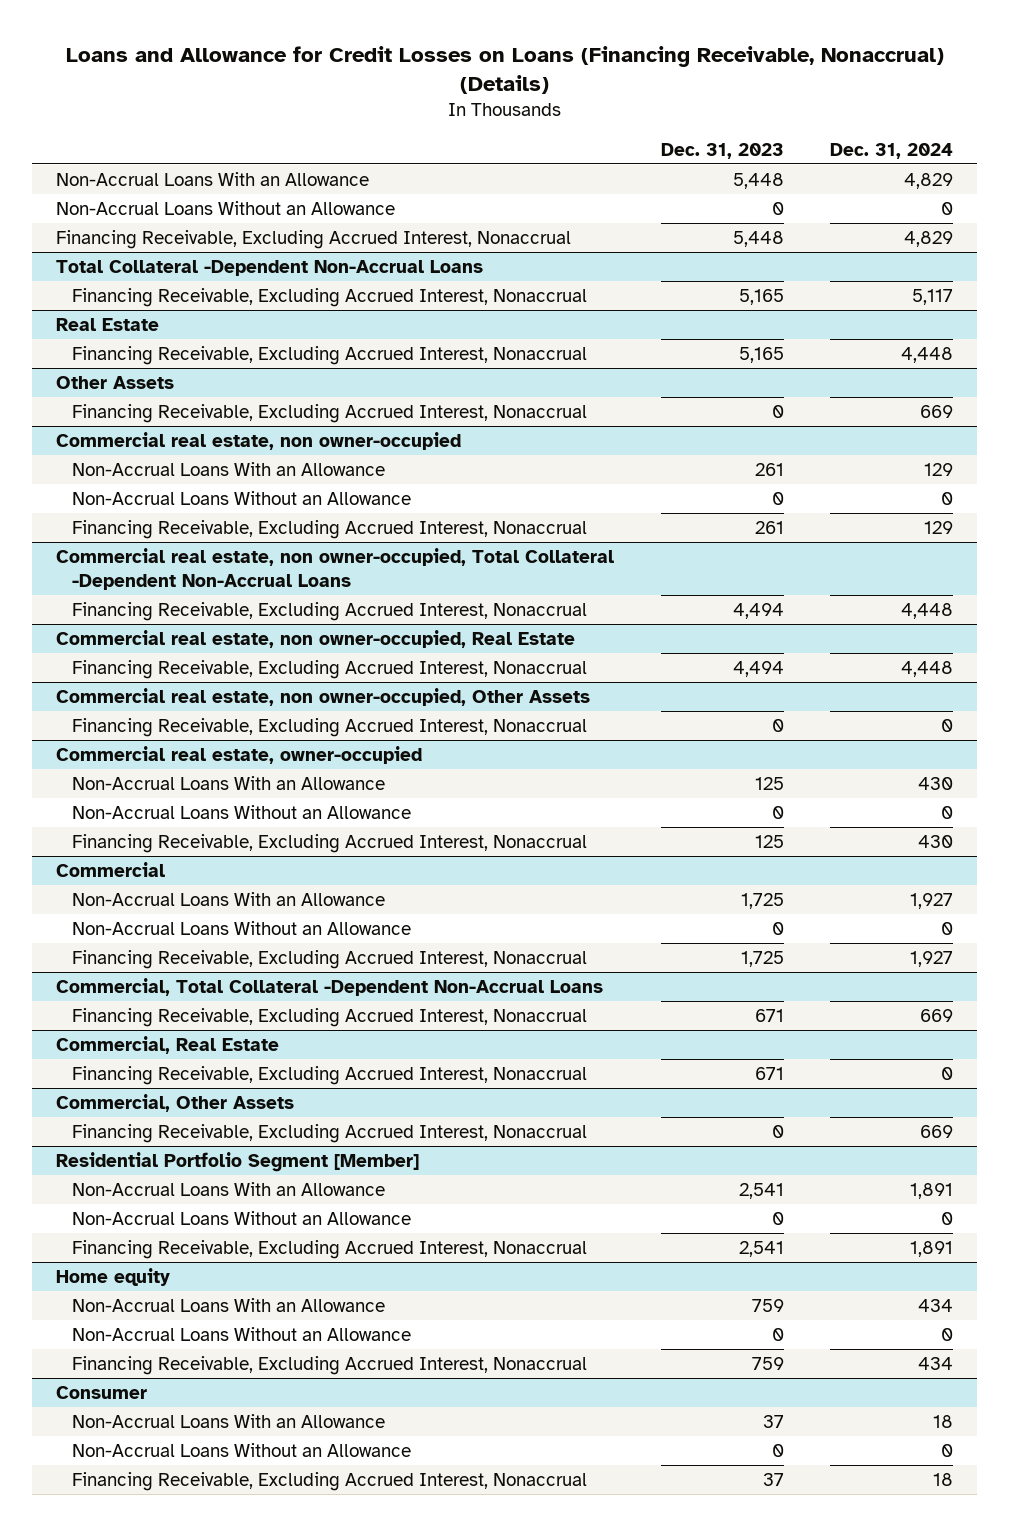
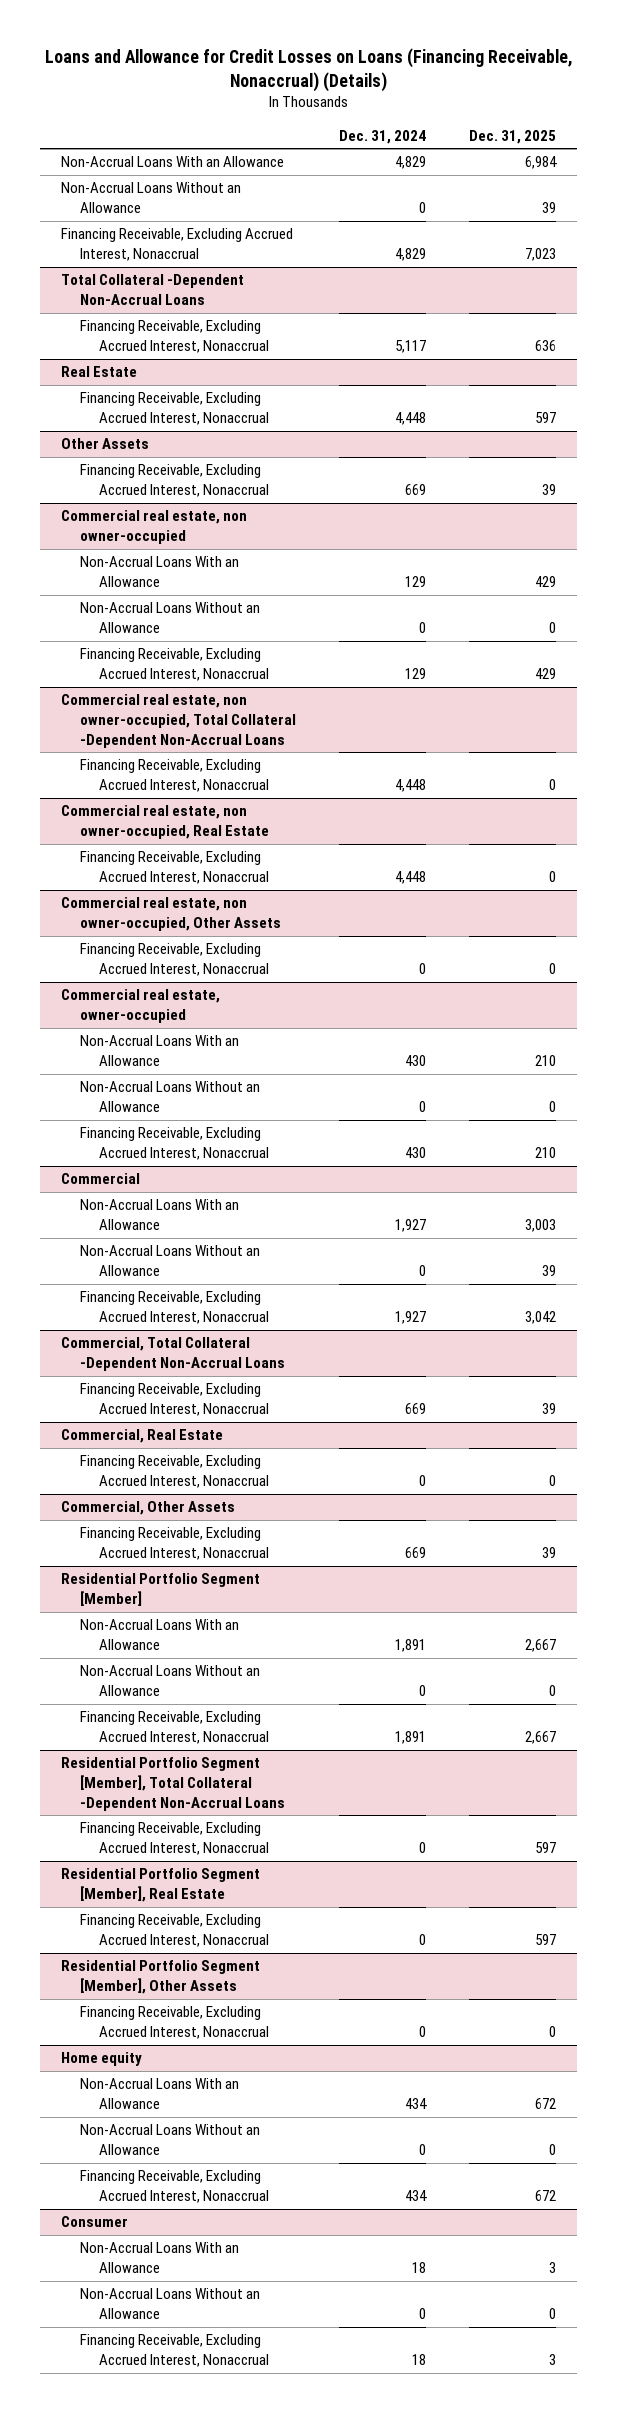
[660,142,784,159] Dec. 31, 2023 -> none
none -> [468,129,556,144] Dec. 31, 2025
none -> [61,1757,286,1811] Residential Portfolio Segment [Member], Total Collateral -Dependent Non-Accrual Loans
none -> [80,1822,270,1855] Financing Receivable, Excluding Accrued Interest, Nonaccrual
none -> [61,1868,261,1902] Residential Portfolio Segment [Member], Real Estate
none -> [80,1914,270,1947] Financing Receivable, Excluding Accrued Interest, Nonaccrual
none -> [61,1960,261,1994] Residential Portfolio Segment [Member], Other Assets
none -> [80,2006,270,2039] Financing Receivable, Excluding Accrued Interest, Nonaccrual

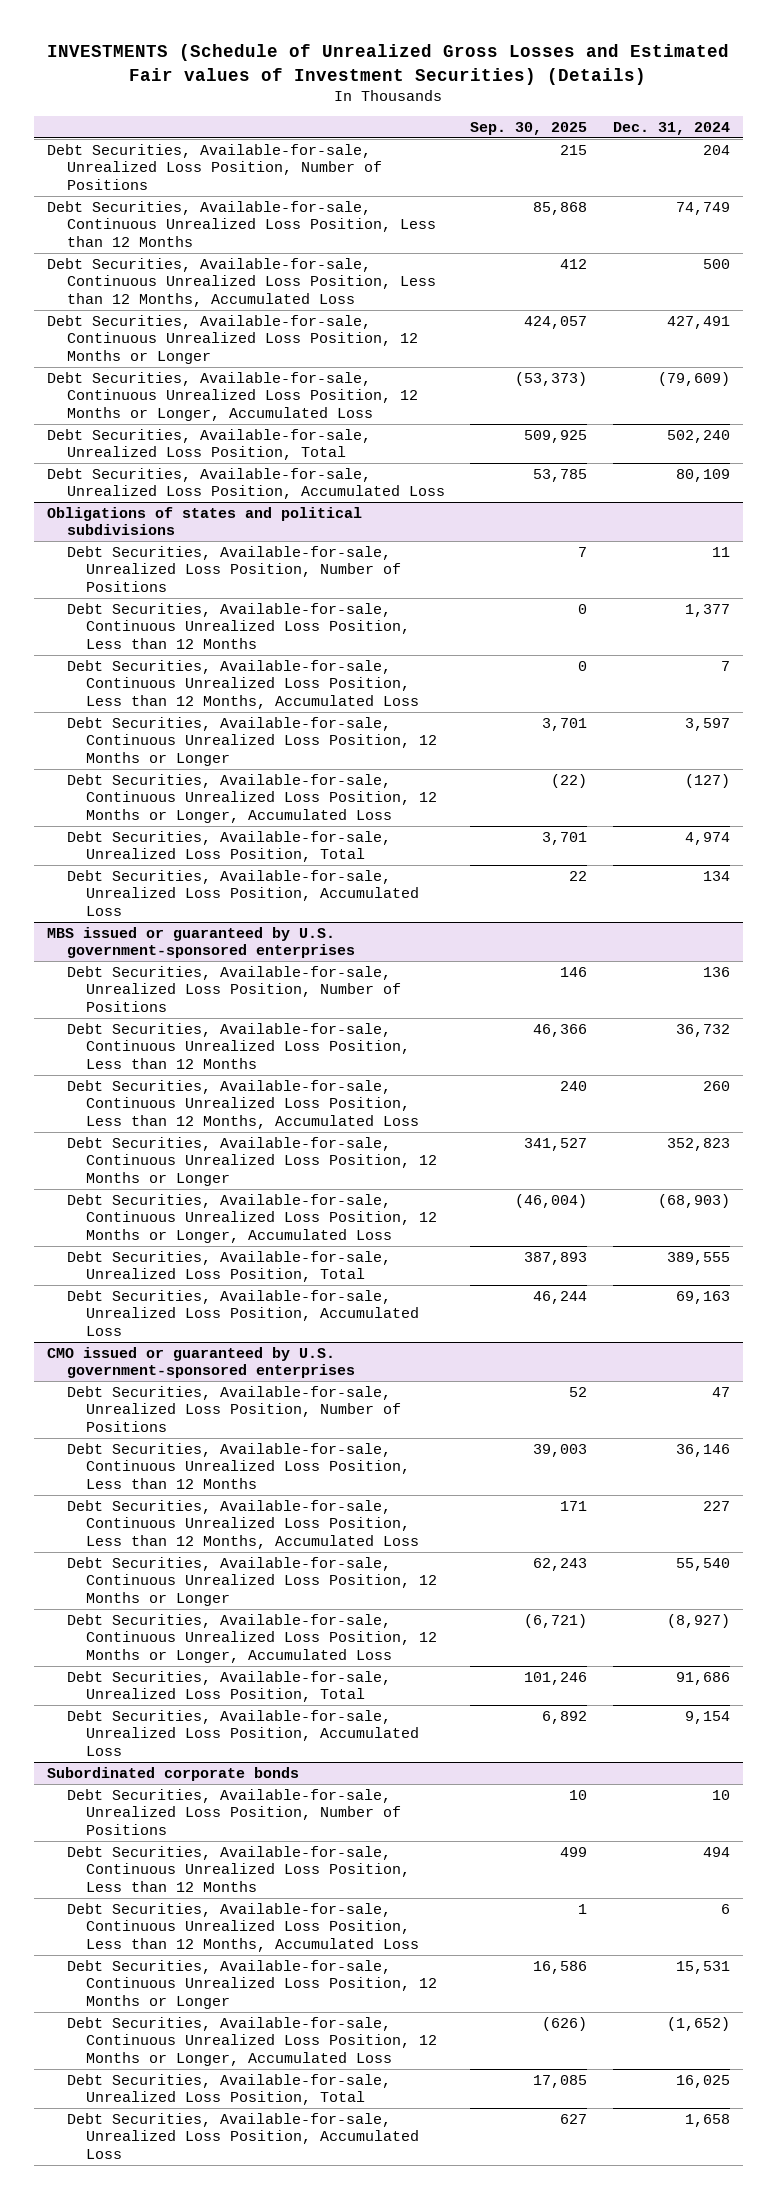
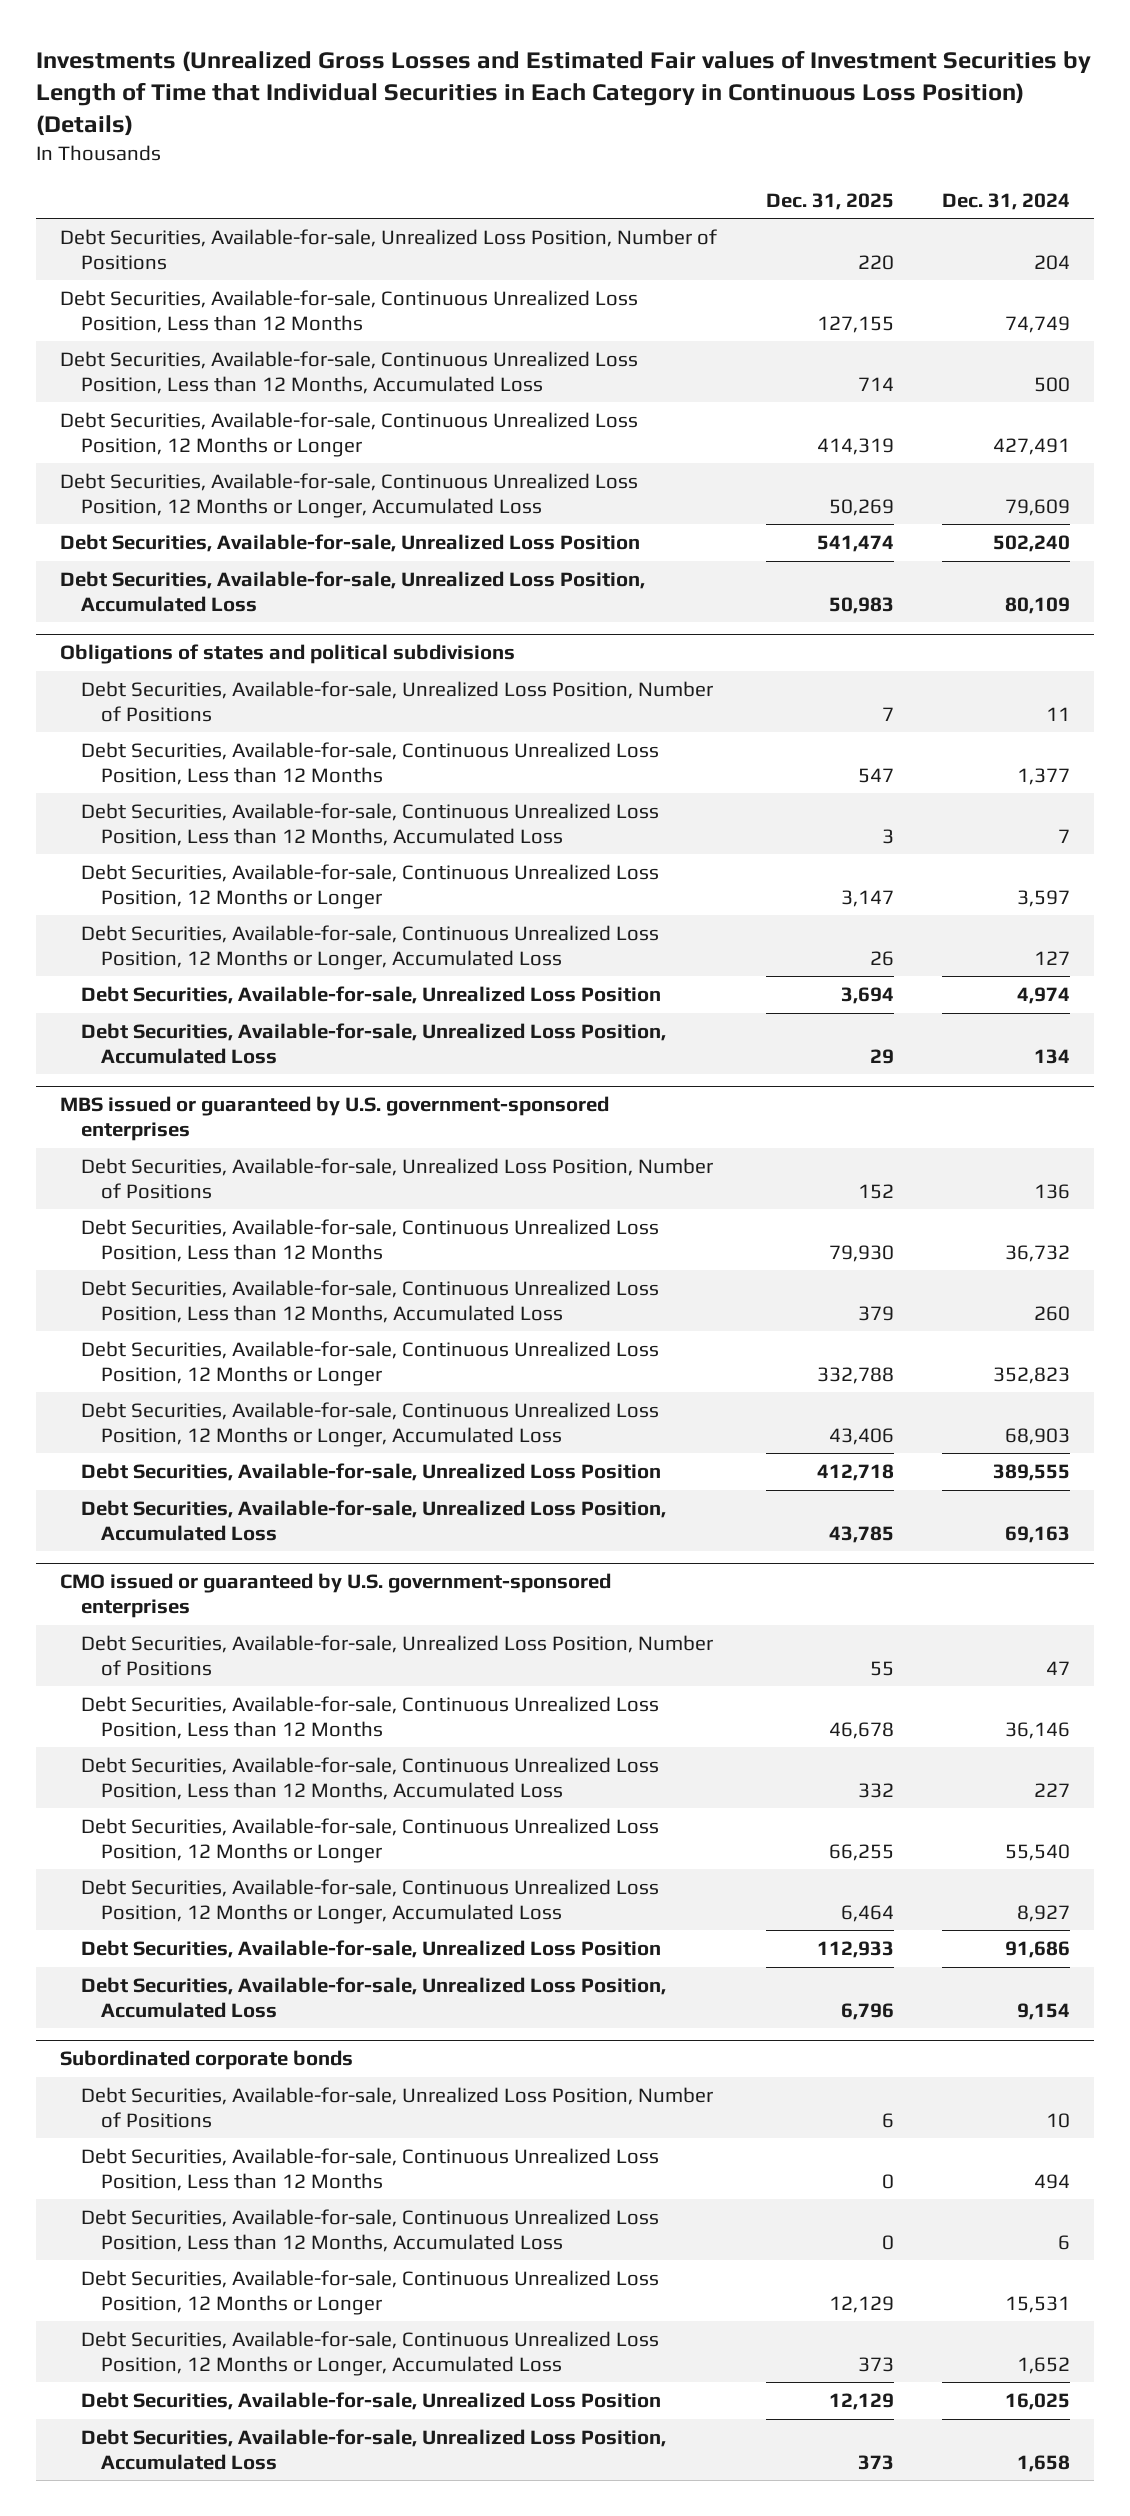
[47,44,730,85] INVESTMENTS (Schedule of Unrealized Gross Losses and Estimated Fair values of Investment Securities) (Details) -> [35,50,1091,137] Investments (Unrealized Gross Losses and Estimated Fair values of Investment Securities by Length of Time that Individual Securities in Each Category in Continuous Loss Position) (Details)
[470,121,588,135] Sep. 30, 2025 -> none
none -> [765,192,894,210] Dec. 31, 2025
[658,371,731,386] (79,609) -> [1005,498,1071,516] 79,609
[46,428,371,461] Debt Securities, Available-for-sale, Unrealized Loss Position, Total -> [60,534,641,553] Debt Securities, Available-for-sale, Unrealized Loss Position
[685,773,731,788] (127) -> [1034,950,1071,965] 127
[66,830,391,863] Debt Securities, Available-for-sale, Unrealized Loss Position, Total -> [80,986,661,1005] Debt Securities, Available-for-sale, Unrealized Loss Position
[658,1193,731,1208] (68,903) -> [1005,1427,1071,1445] 68,903
[66,1250,391,1283] Debt Securities, Available-for-sale, Unrealized Loss Position, Total -> [80,1463,661,1482] Debt Securities, Available-for-sale, Unrealized Loss Position
[667,1613,731,1628] (8,927) -> [1017,1904,1071,1922] 8,927
[66,1670,391,1703] Debt Securities, Available-for-sale, Unrealized Loss Position, Total -> [80,1940,661,1959] Debt Securities, Available-for-sale, Unrealized Loss Position
[667,2016,731,2031] (1,652) -> [1017,2356,1071,2374] 1,652
[66,2073,391,2106] Debt Securities, Available-for-sale, Unrealized Loss Position, Total -> [80,2392,661,2411] Debt Securities, Available-for-sale, Unrealized Loss Position

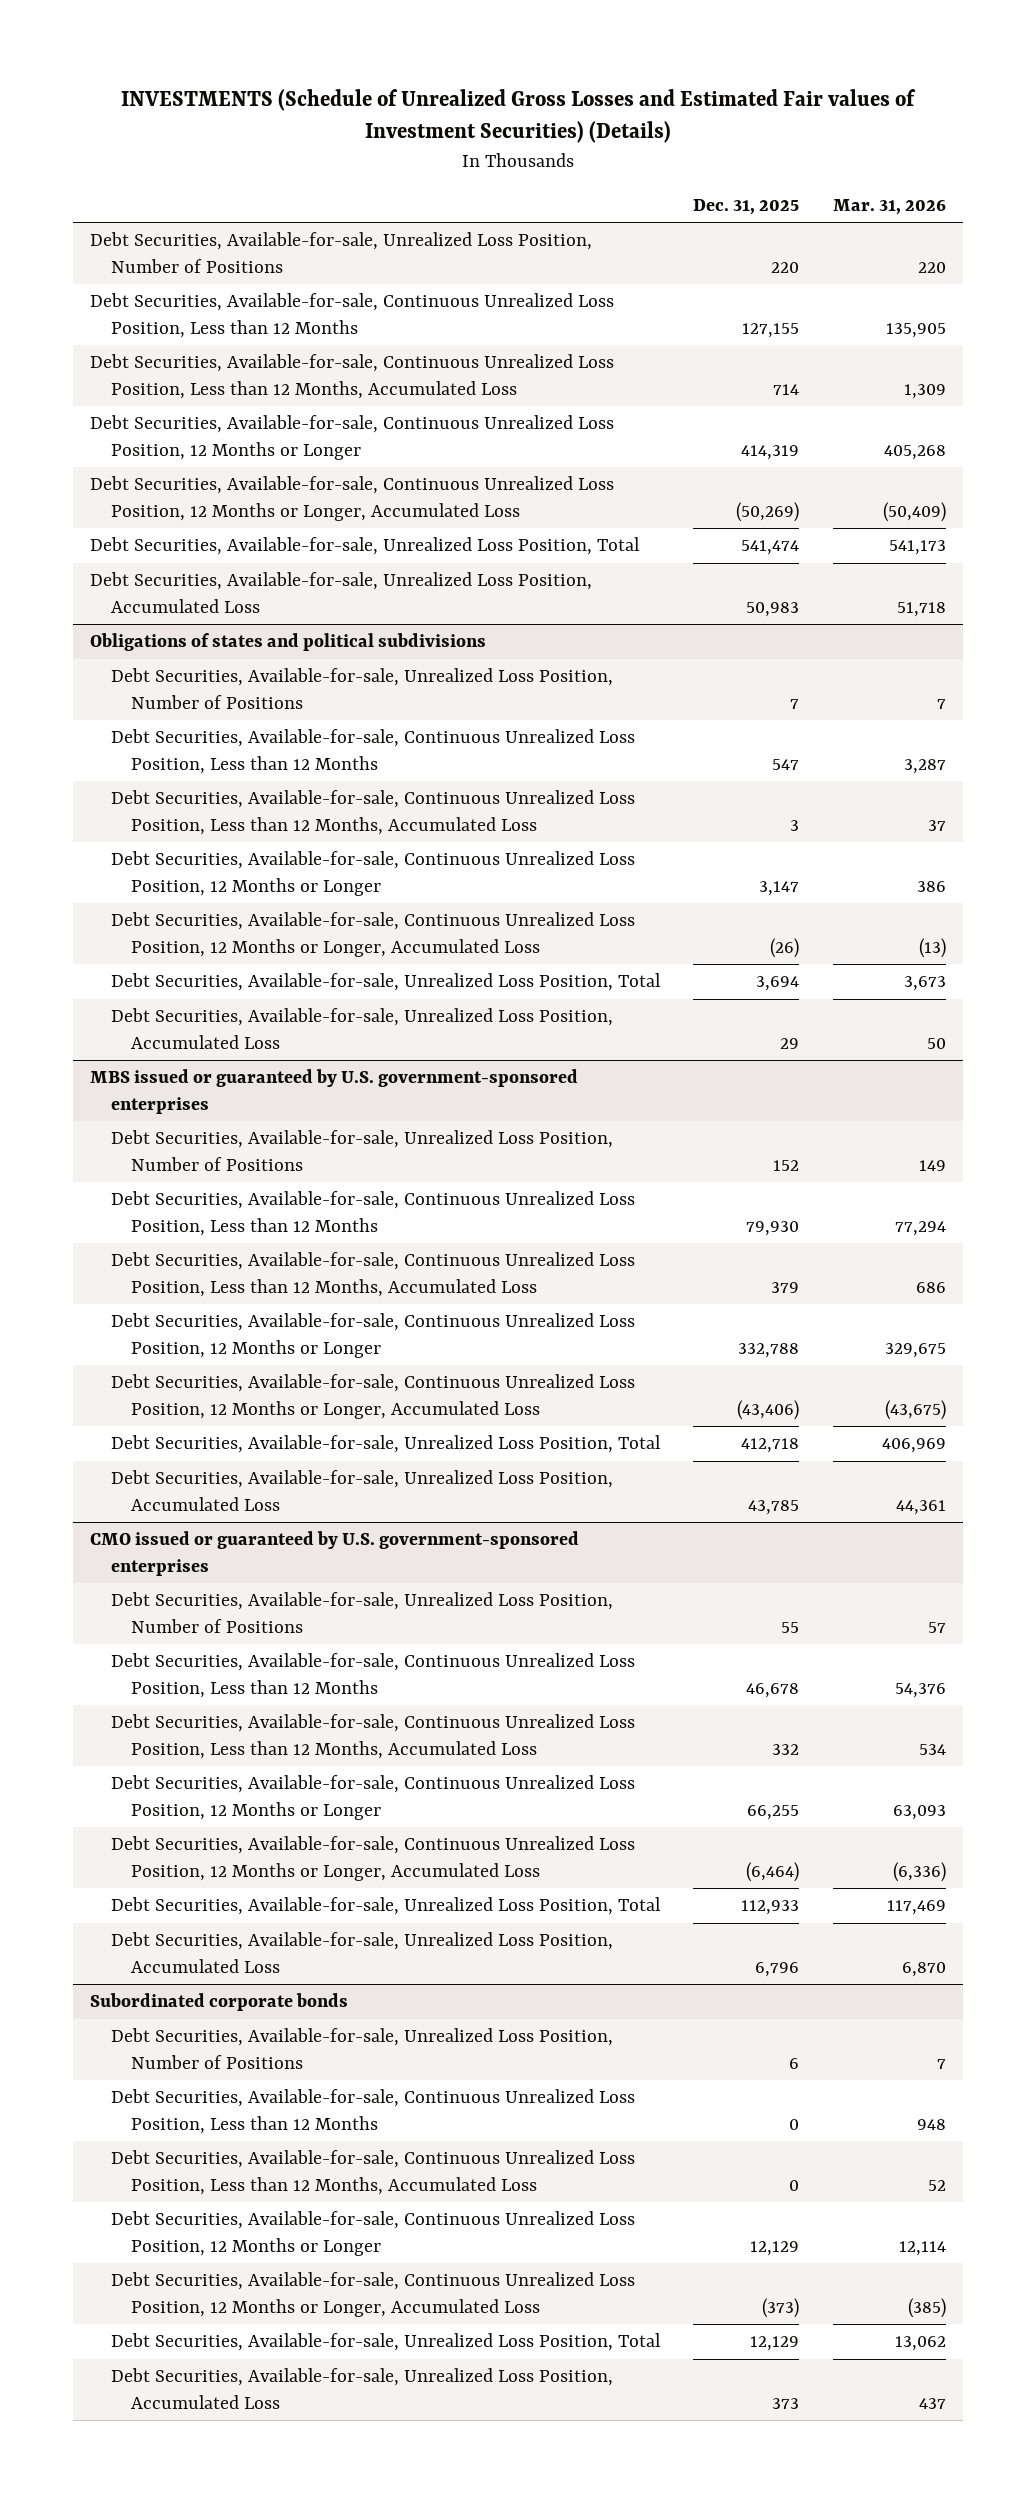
[35,50,1091,137] Investments (Unrealized Gross Losses and Estimated Fair values of Investment Securities by Length of Time that Individual Securities in Each Category in Continuous Loss Position) (Details) -> [121,88,917,144] INVESTMENTS (Schedule of Unrealized Gross Losses and Estimated Fair values of Investment Securities) (Details)
[942,192,1071,210] Dec. 31, 2024 -> none
none -> [833,199,947,216] Mar. 31, 2026
[828,498,894,516] 50,269 -> [736,501,800,522] (50,269)
[60,534,641,553] Debt Securities, Available-for-sale, Unrealized Loss Position -> [90,537,641,556] Debt Securities, Available-for-sale, Unrealized Loss Position, Total
[869,950,894,966] 26 -> [770,937,800,958] (26)
[80,986,661,1005] Debt Securities, Available-for-sale, Unrealized Loss Position -> [110,973,661,992] Debt Securities, Available-for-sale, Unrealized Loss Position, Total
[828,1427,894,1445] 43,406 -> [737,1399,800,1420] (43,406)
[80,1463,661,1482] Debt Securities, Available-for-sale, Unrealized Loss Position -> [110,1435,661,1454] Debt Securities, Available-for-sale, Unrealized Loss Position, Total
[840,1904,894,1922] 6,464 -> [746,1861,800,1882] (6,464)
[80,1940,661,1959] Debt Securities, Available-for-sale, Unrealized Loss Position -> [110,1897,661,1916] Debt Securities, Available-for-sale, Unrealized Loss Position, Total
[857,2356,894,2372] 373 -> [762,2297,800,2318] (373)
[80,2392,661,2411] Debt Securities, Available-for-sale, Unrealized Loss Position -> [110,2333,661,2352] Debt Securities, Available-for-sale, Unrealized Loss Position, Total

